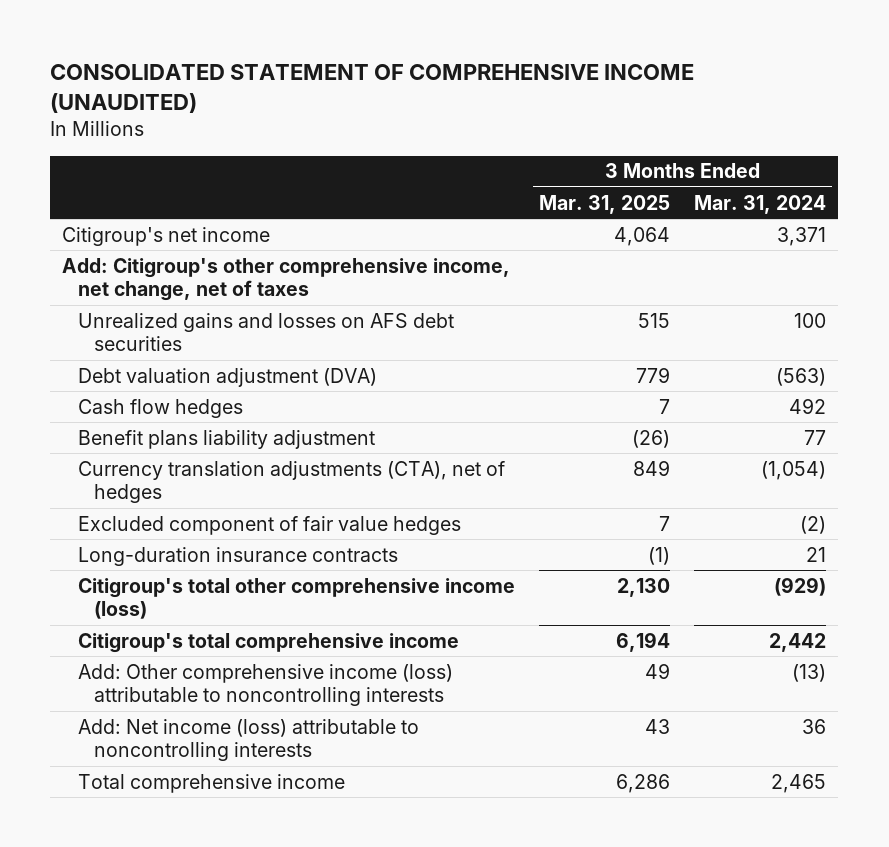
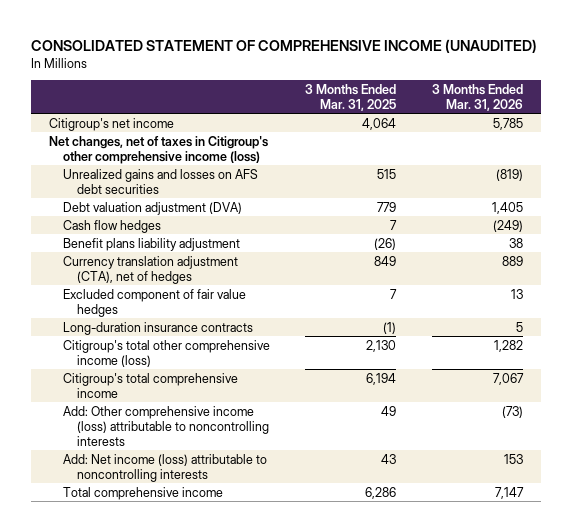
[694,194,827,214] Mar. 31, 2024 -> none
none -> [432,84,524,111] 3 Months Ended Mar. 31, 2026
[62,257,511,302] Add: Citigroup's other comprehensive income, net change, net of taxes -> [48,135,268,164] Net changes, net of taxes in Citigroup's other comprehensive income (loss)
[78,460,506,504] Currency translation adjustments (CTA), net of hedges -> [62,255,238,284] Currency translation adjustment (CTA), net of hedges

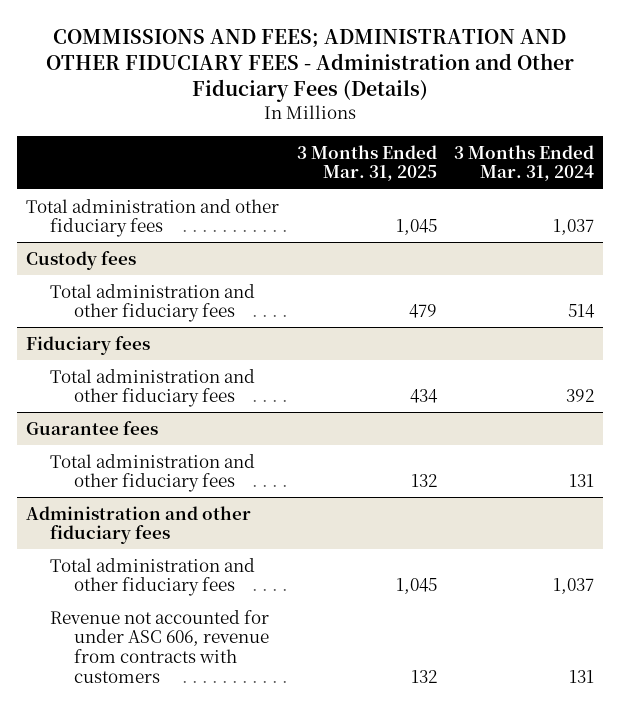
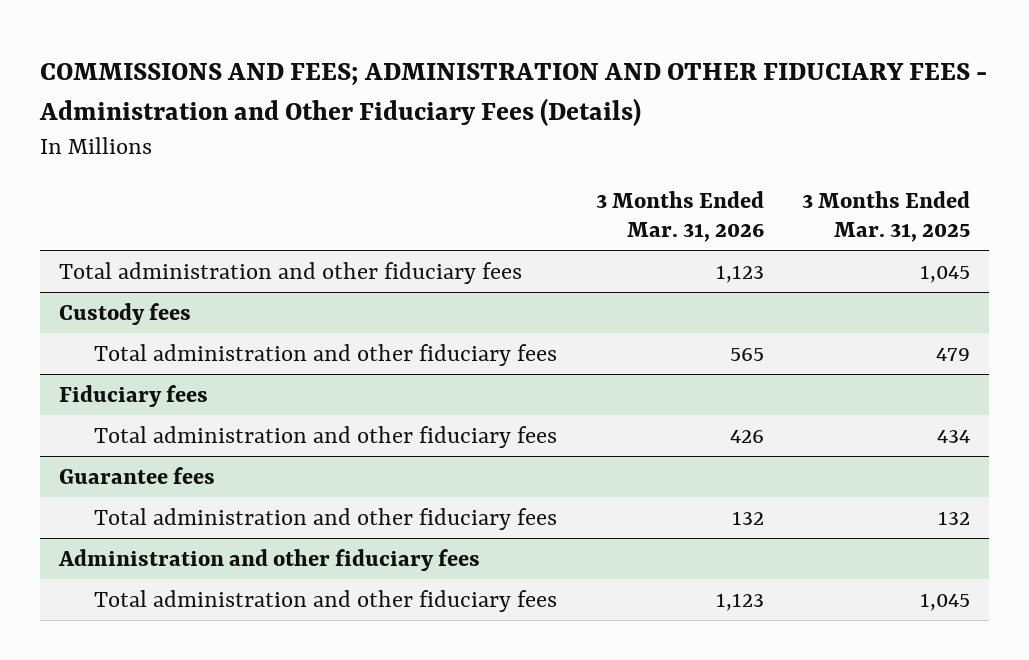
[454,144,595,182] 3 Months Ended Mar. 31, 2024 -> none
none -> [595,190,764,243] 3 Months Ended Mar. 31, 2026
[50,609,270,683] Revenue not accounted for under ASC 606, revenue from contracts with customers -> none

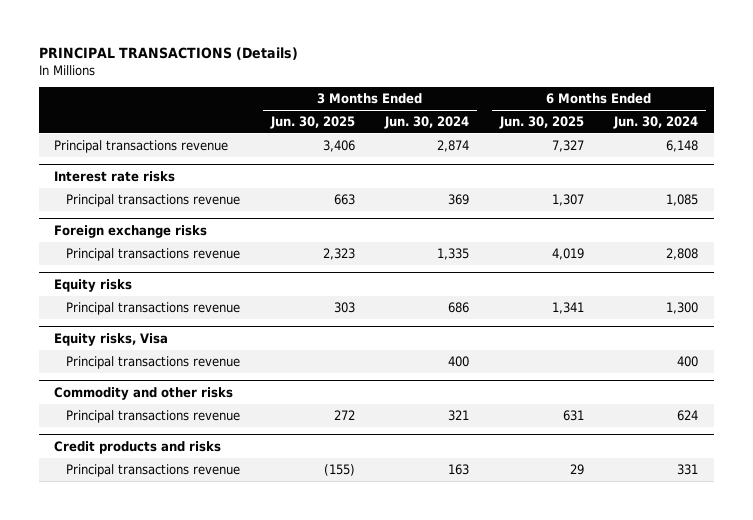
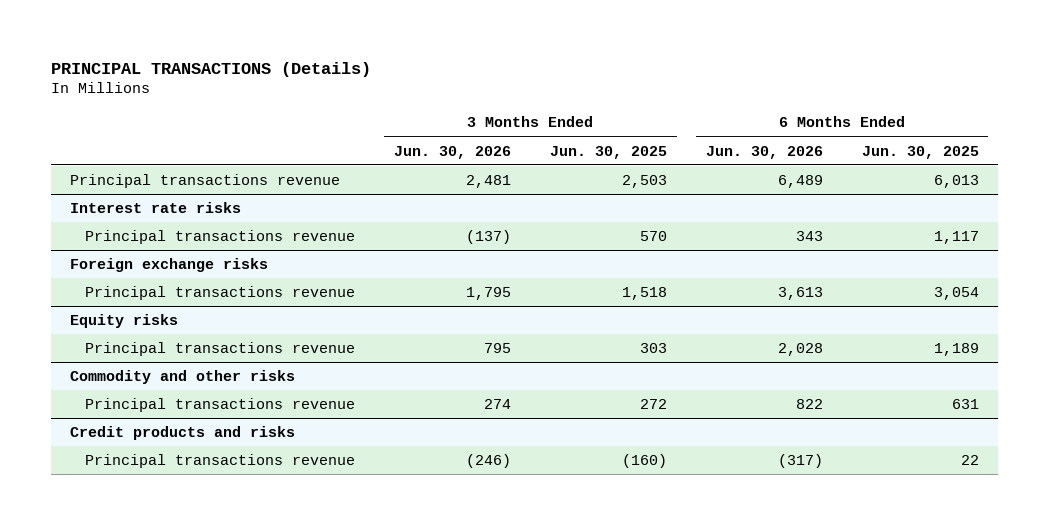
[384,116,470,130] Jun. 30, 2024 -> none
[613,116,699,130] Jun. 30, 2024 -> none
none -> [393,145,511,159] Jun. 30, 2026
none -> [705,145,823,159] Jun. 30, 2026
[322,139,355,152] 3,406 -> [621,175,667,189] 2,503
[551,139,584,152] 7,327 -> [933,175,979,189] 6,013
[333,193,355,205] 663 -> [639,231,667,242] 570
[551,193,584,206] 1,307 -> [933,231,979,245] 1,117
[322,247,355,260] 2,323 -> [621,287,667,301] 1,518
[551,247,584,260] 4,019 -> [933,287,979,301] 3,054
[54,332,169,346] Equity risks, Visa -> none
[66,355,241,369] Principal transactions revenue -> none
[551,301,584,314] 1,341 -> [933,343,979,357] 1,189
[323,463,355,476] (155) -> [621,454,667,469] (160)
[569,463,584,475] 29 -> [960,455,979,466] 22

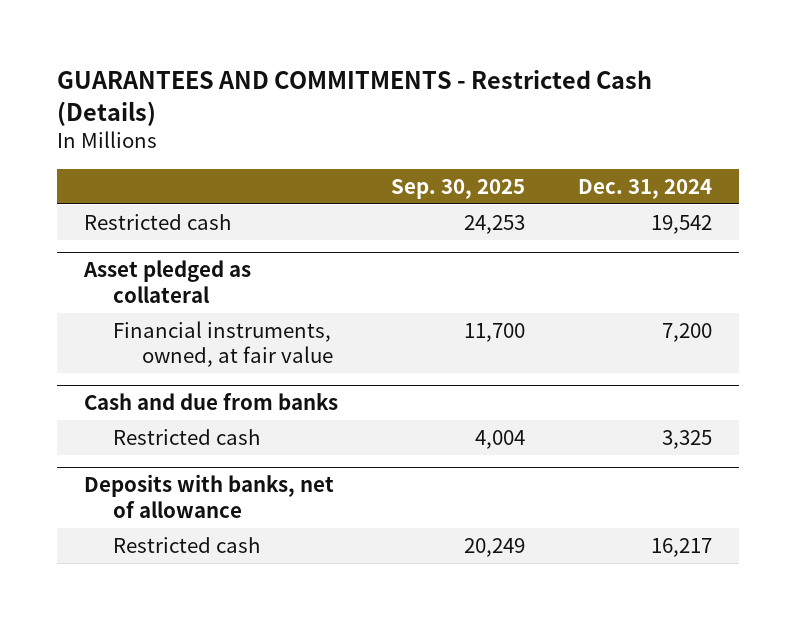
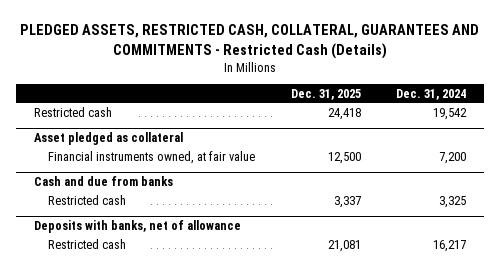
[57,70,653,126] GUARANTEES AND COMMITMENTS - Restricted Cash (Details) -> [19,24,479,59] PLEDGED ASSETS, RESTRICTED CASH, COLLATERAL, GUARANTEES AND COMMITMENTS - Restricted Cash (Details)
[391,178,526,199] Sep. 30, 2025 -> none
none -> [290,88,361,100] Dec. 31, 2025
[112,320,333,368] Financial instruments, owned, at fair value -> [48,150,256,164] Financial instruments owned, at fair value

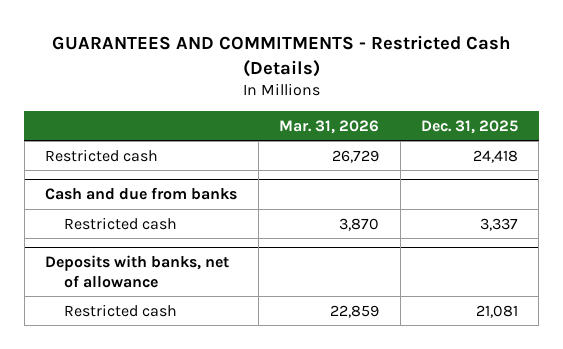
[19,24,479,59] PLEDGED ASSETS, RESTRICTED CASH, COLLATERAL, GUARANTEES AND COMMITMENTS - Restricted Cash (Details) -> [51,35,511,77] GUARANTEES AND COMMITMENTS - Restricted Cash (Details)
[396,88,467,100] Dec. 31, 2024 -> none
none -> [279,119,380,134] Mar. 31, 2026
[33,132,183,146] Asset pledged as collateral -> none
[48,150,256,164] Financial instruments owned, at fair value -> none

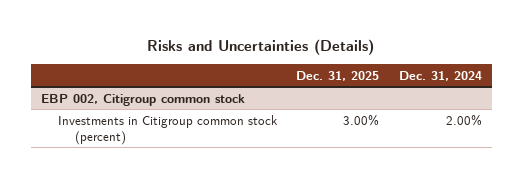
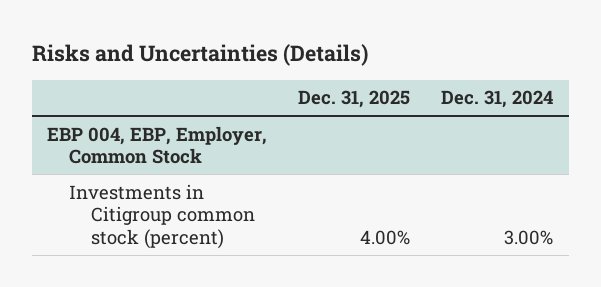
[40,93,245,106] EBP 002, Citigroup common stock -> none
none -> [47,125,268,165] EBP 004, EBP, Employer, Common Stock
[343,113,380,126] 3.00% -> [360,229,411,245] 4.00%
[446,113,483,126] 2.00% -> [504,229,554,245] 3.00%

